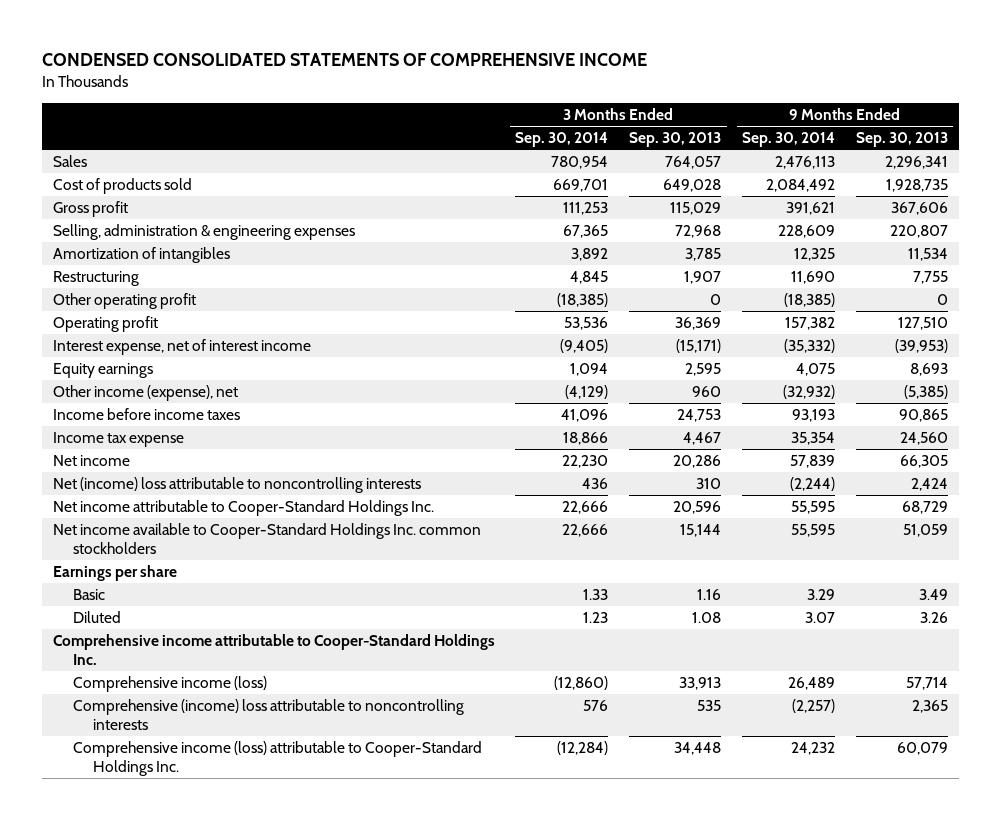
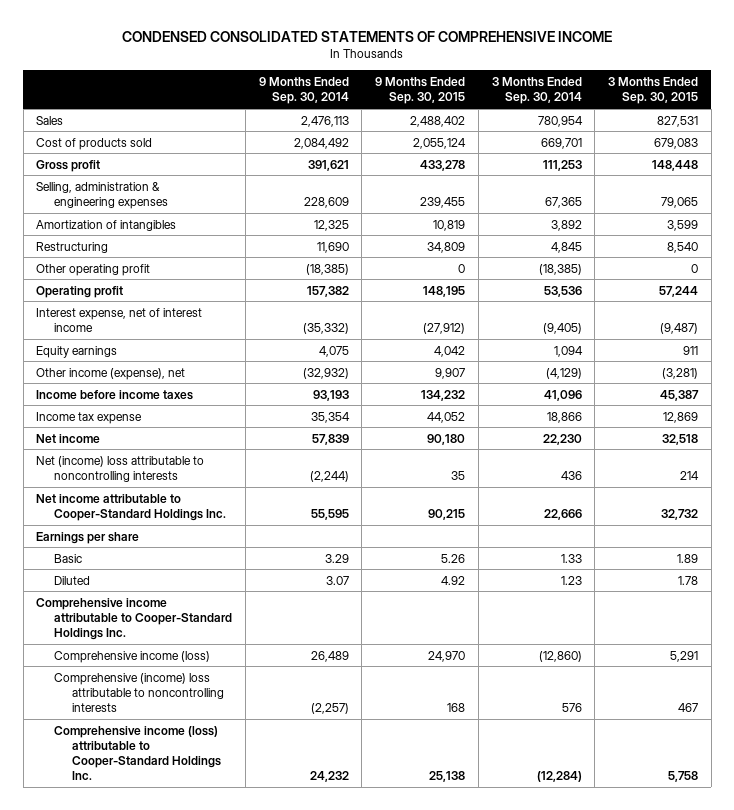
[629,131,722,147] Sep. 30, 2013 -> none
[856,131,949,147] Sep. 30, 2013 -> none
none -> [375,77,466,105] 9 Months Ended Sep. 30, 2015
none -> [608,77,699,105] 3 Months Ended Sep. 30, 2015
[52,522,481,554] Net income available to Cooper-Standard Holdings Inc. common stockholders -> none

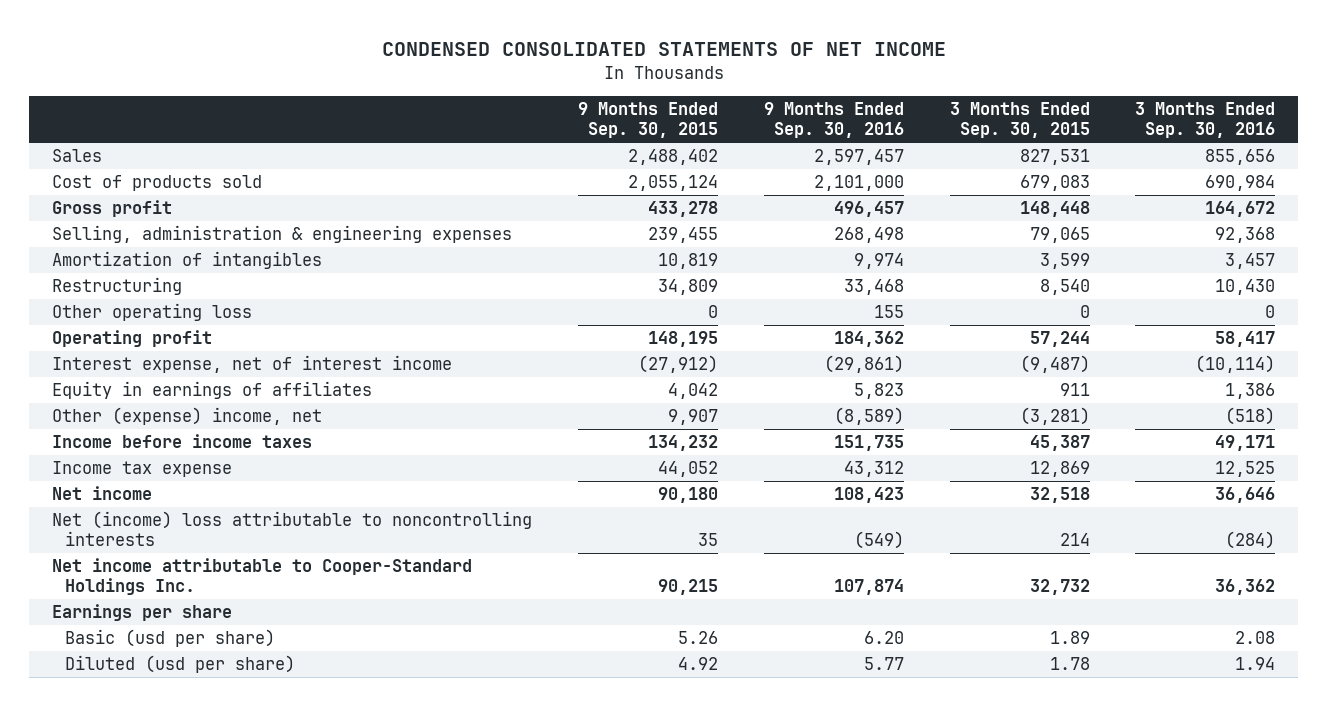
[122,30,613,42] CONDENSED CONSOLIDATED STATEMENTS OF COMPREHENSIVE INCOME -> [381,41,946,56] CONDENSED CONSOLIDATED STATEMENTS OF NET INCOME
[258,77,349,105] 9 Months Ended Sep. 30, 2014 -> none
[491,77,582,105] 3 Months Ended Sep. 30, 2014 -> none
none -> [763,102,904,139] 9 Months Ended Sep. 30, 2016
none -> [1135,102,1276,139] 3 Months Ended Sep. 30, 2016
[36,263,151,276] Other operating profit -> [52,303,253,322] Other operating loss
[36,345,118,358] Equity earnings -> [52,381,373,400] Equity in earnings of affiliates
[36,367,186,380] Other income (expense), net -> [52,407,323,426] Other (expense) income, net
[36,597,233,641] Comprehensive income attributable to Cooper-Standard Holdings Inc. -> none
[54,650,211,663] Comprehensive income (loss) -> none
[54,672,224,713] Comprehensive (income) loss attributable to noncontrolling interests -> none
[54,725,221,781] Comprehensive income (loss) attributable to Cooper-Standard Holdings Inc. -> none
[54,553,83,563] Basic -> [64,629,275,648] Basic (usd per share)
[54,575,91,585] Diluted -> [64,655,295,674] Diluted (usd per share)

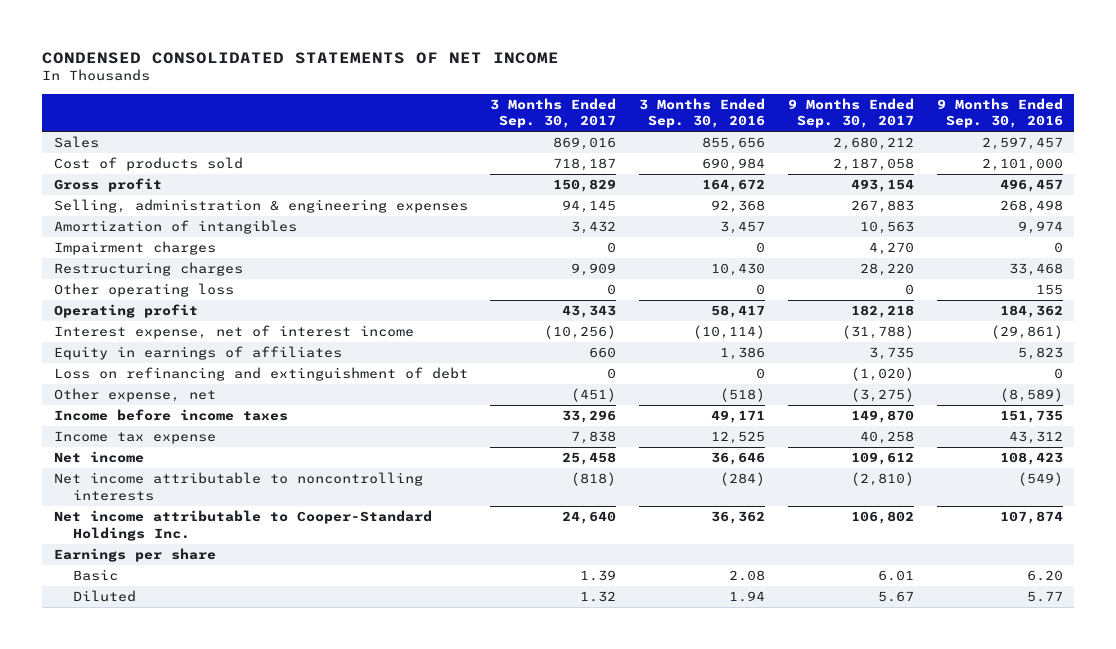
[577,102,718,139] 9 Months Ended Sep. 30, 2015 -> none
[949,102,1090,139] 3 Months Ended Sep. 30, 2015 -> none
none -> [490,97,617,129] 3 Months Ended Sep. 30, 2017
none -> [787,97,914,129] 9 Months Ended Sep. 30, 2017
none -> [53,241,216,256] Impairment charges
[52,277,183,296] Restructuring -> [53,262,243,277] Restructuring charges
none -> [53,367,468,382] Loss on refinancing and extinguishment of debt
[52,407,323,426] Other (expense) income, net -> [53,388,216,403] Other expense, net
[52,511,533,547] Net (income) loss attributable to noncontrolling interests -> [53,472,423,501] Net income attributable to noncontrolling interests
[64,629,275,648] Basic (usd per share) -> [73,569,119,582] Basic
[64,655,295,674] Diluted (usd per share) -> [73,590,137,603] Diluted

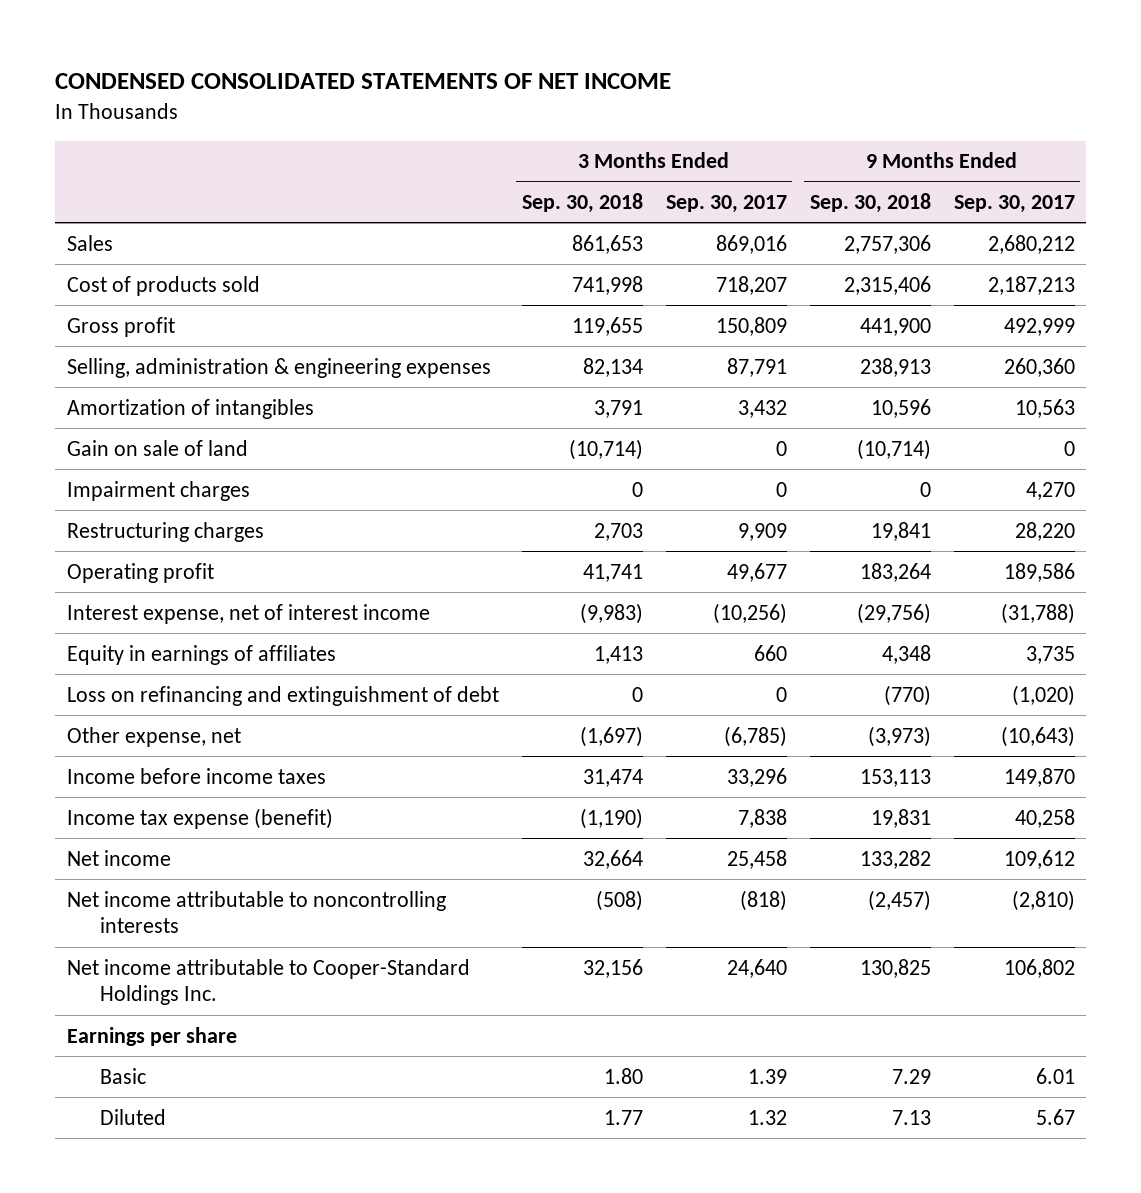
[639,97,766,129] 3 Months Ended Sep. 30, 2016 -> none
[936,97,1063,129] 9 Months Ended Sep. 30, 2016 -> none
none -> [521,193,643,214] Sep. 30, 2018
none -> [809,193,931,214] Sep. 30, 2018
[553,158,617,172] 718,187 -> [715,275,787,295] 718,207
[832,158,914,172] 2,187,058 -> [987,275,1075,295] 2,187,213
[553,179,617,193] 150,829 -> [715,316,787,336] 150,809
[850,179,914,193] 493,154 -> [1003,317,1075,336] 492,999
[562,200,617,214] 94,145 -> [726,357,787,377] 87,791
[850,200,914,214] 267,883 -> [1003,357,1075,377] 260,360
none -> [66,439,248,456] Gain on sale of land
[53,283,234,298] Other operating loss -> none
[562,305,617,319] 43,343 -> [726,562,787,582] 49,677
[850,305,914,319] 182,218 -> [1003,562,1075,582] 189,586
[571,388,617,403] (451) -> [723,725,787,747] (6,785)
[850,388,914,403] (3,275) -> [1000,725,1075,747] (10,643)
[53,431,216,445] Income tax expense -> [66,807,333,829] Income tax expense (benefit)

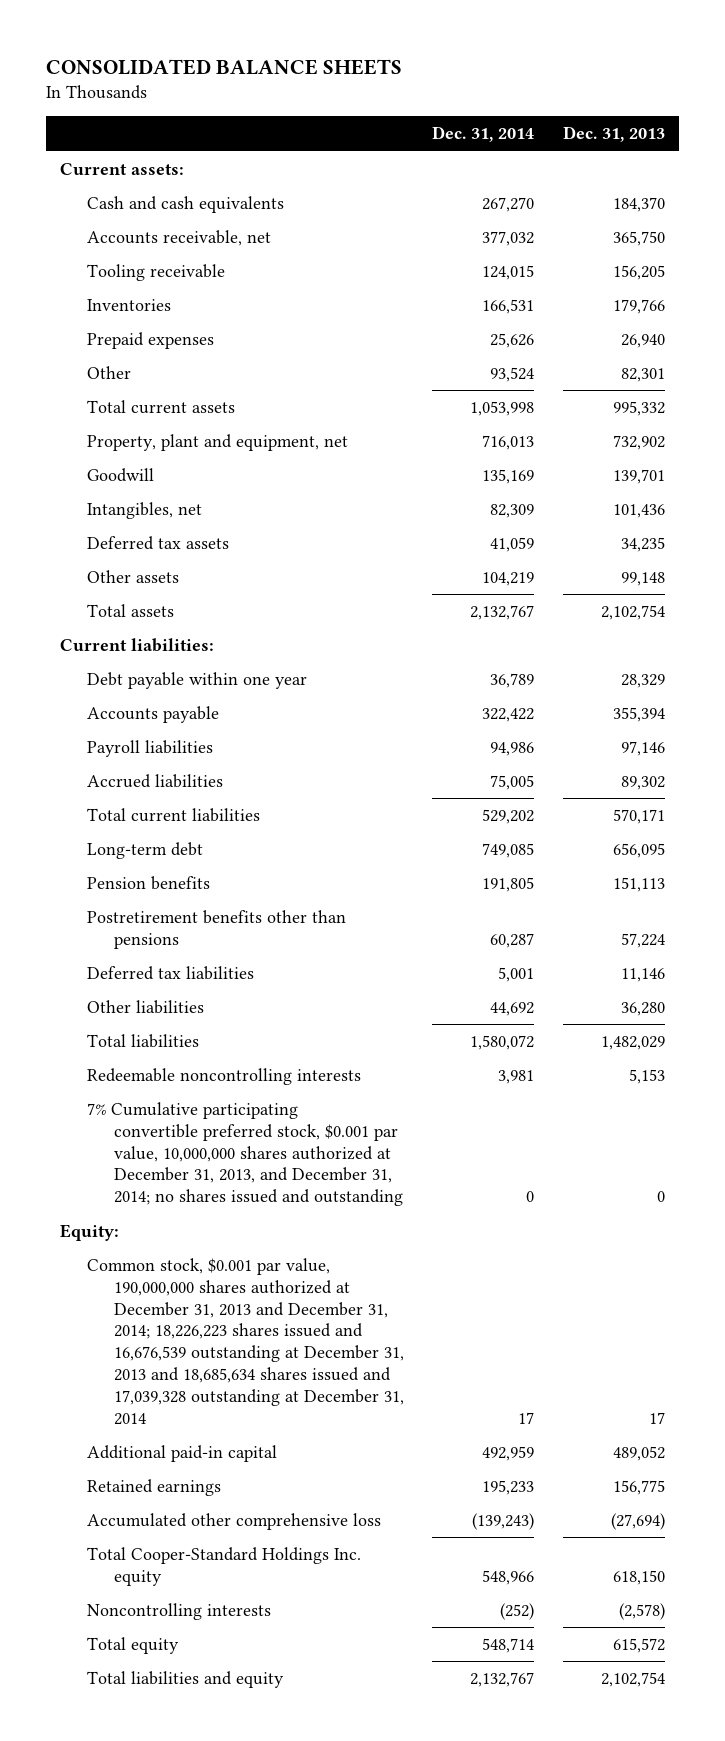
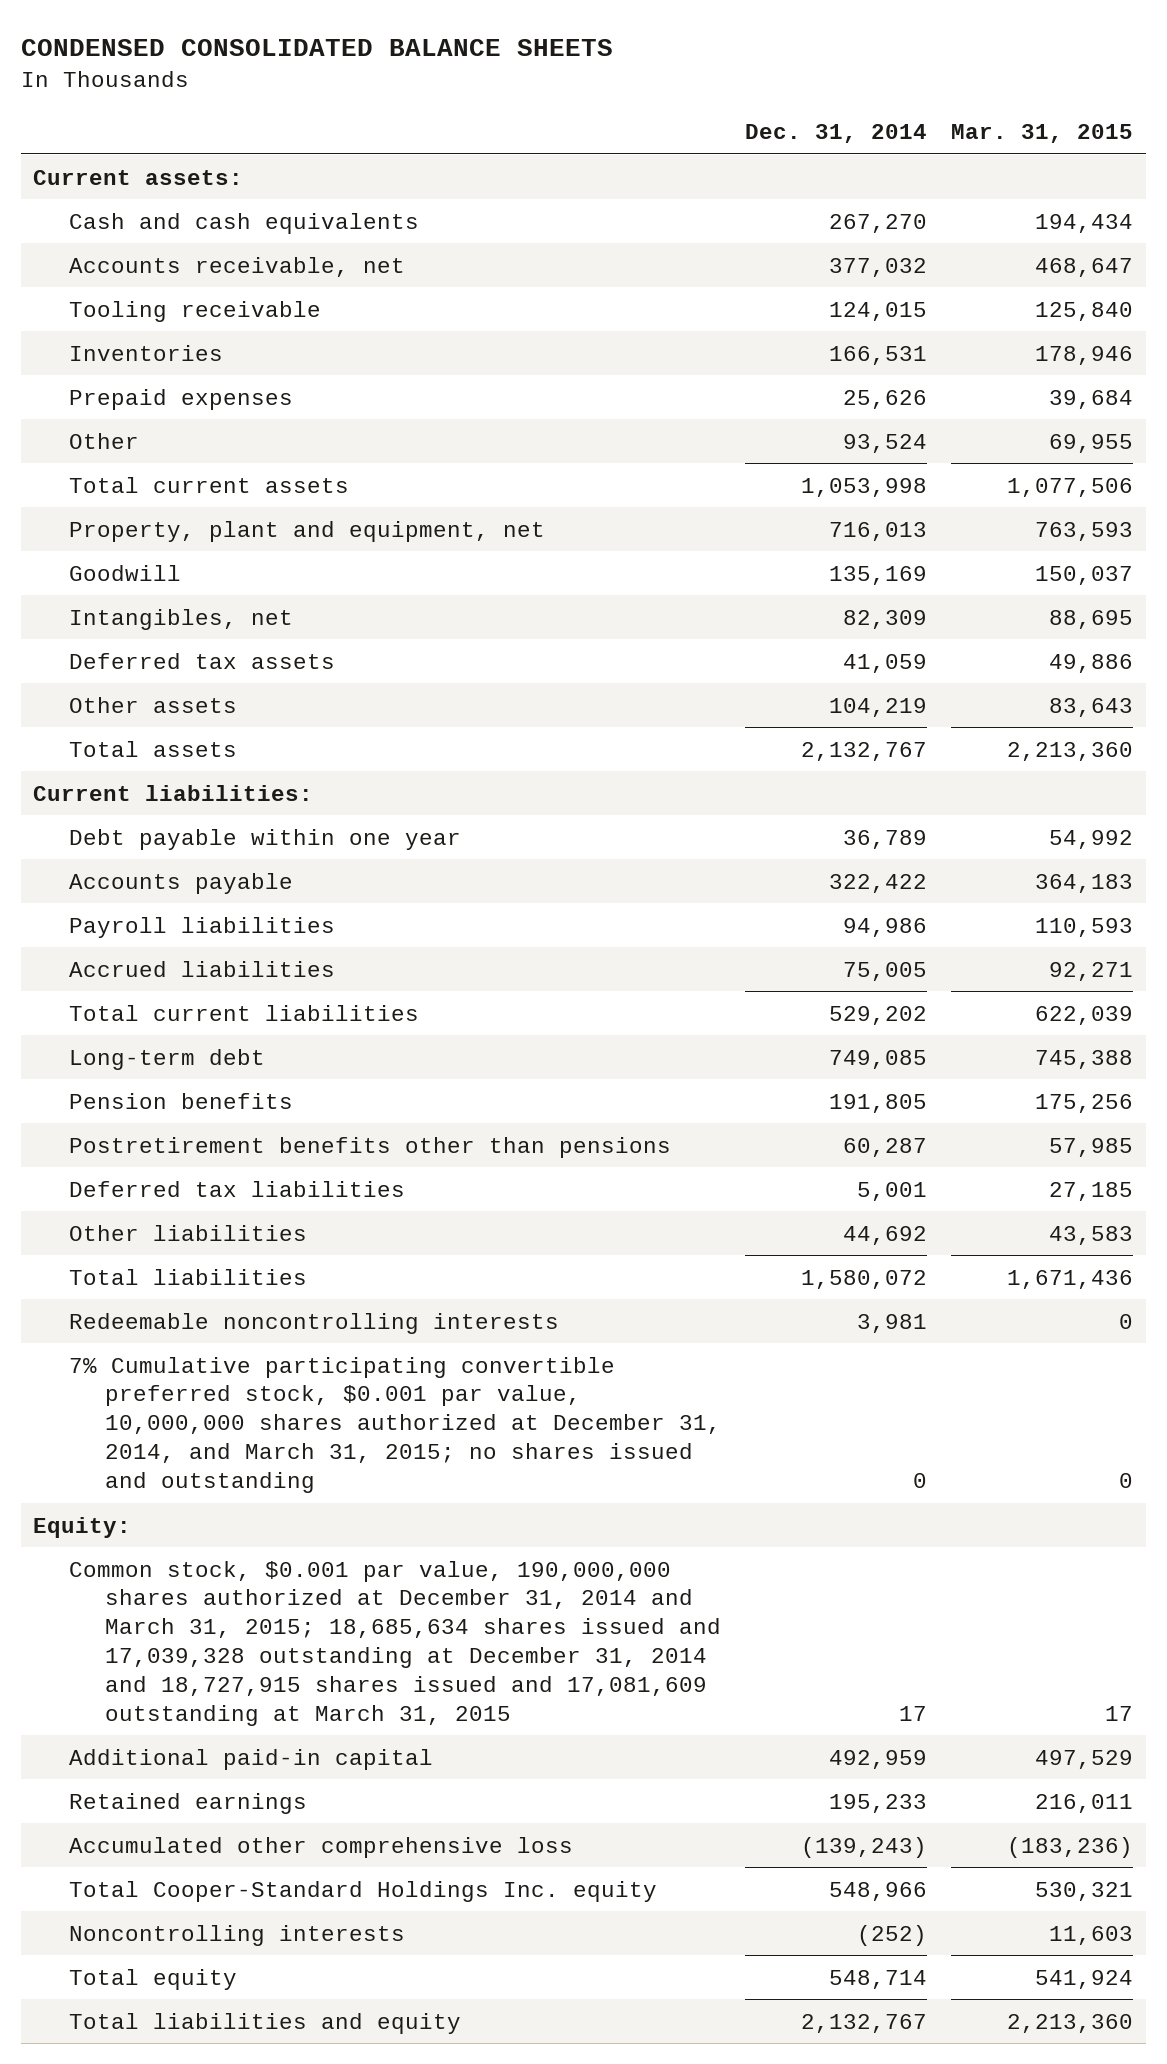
[45,58,402,75] CONSOLIDATED BALANCE SHEETS -> [21,39,614,57] CONDENSED CONSOLIDATED BALANCE SHEETS
[562,126,665,143] Dec. 31, 2013 -> none
none -> [951,124,1134,144] Mar. 31, 2015
[86,1102,403,1207] 7% Cumulative participating convertible preferred stock, $0.001 par value, 10,000,000 shares authorized at December 31, 2013, and December 31, 2014; no shares issued and outstanding -> [69,1356,722,1493] 7% Cumulative participating convertible preferred stock, $0.001 par value, 10,000,000 shares authorized at December 31, 2014, and March 31, 2015; no shares issued and outstanding
[86,1258,404,1425] Common stock, $0.001 par value, 190,000,000 shares authorized at December 31, 2013 and December 31, 2014; 18,226,223 shares issued and 16,676,539 outstanding at December 31, 2013 and 18,685,634 shares issued and 17,039,328 outstanding at December 31, 2014 -> [69,1560,722,1726] Common stock, $0.001 par value, 190,000,000 shares authorized at December 31, 2014 and March 31, 2015; 18,685,634 shares issued and 17,039,328 outstanding at December 31, 2014 and 18,727,915 shares issued and 17,081,609 outstanding at March 31, 2015

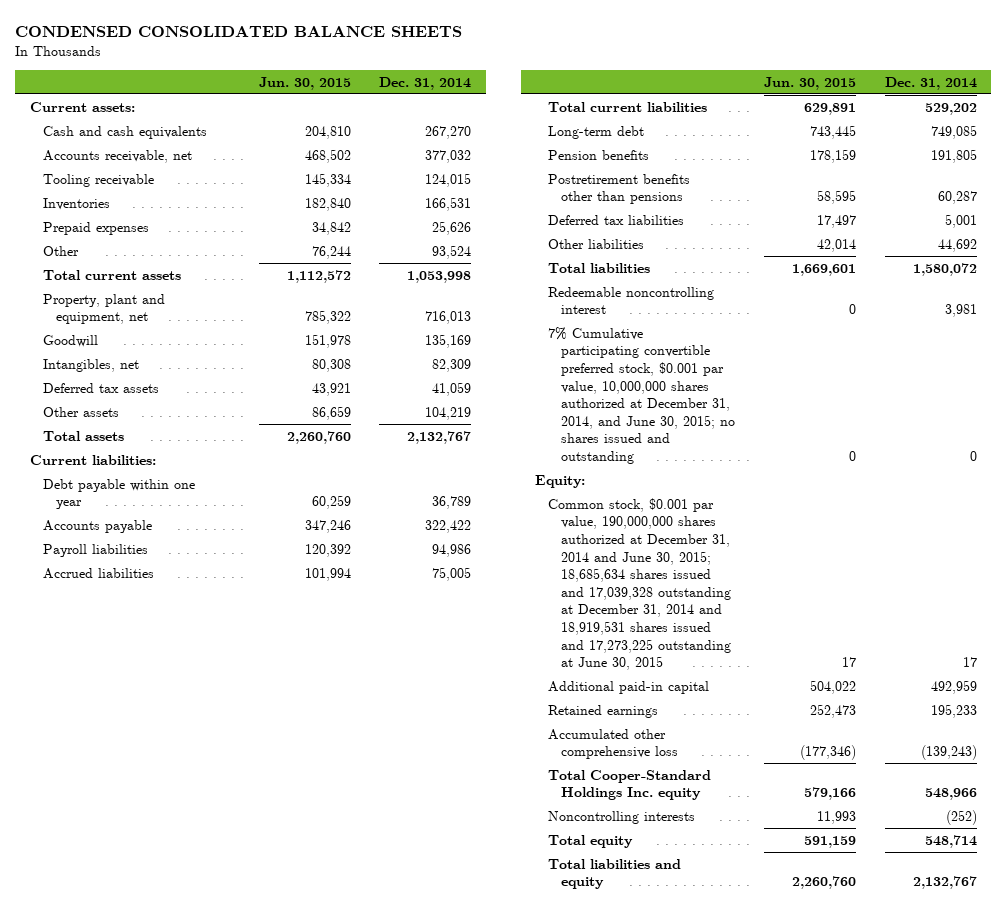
[951,124,1134,144] Mar. 31, 2015 -> none
none -> [258,76,351,90] Jun. 30, 2015
[69,1312,560,1334] Redeemable noncontrolling interests -> [548,286,715,315] Redeemable noncontrolling interest
[69,1356,722,1493] 7% Cumulative participating convertible preferred stock, $0.001 par value, 10,000,000 shares authorized at December 31, 2014, and March 31, 2015; no shares issued and outstanding -> [548,326,736,465] 7% Cumulative participating convertible preferred stock, $0.001 par value, 10,000,000 shares authorized at December 31, 2014, and June 30, 2015; no shares issued and outstanding
[69,1560,722,1726] Common stock, $0.001 par value, 190,000,000 shares authorized at December 31, 2014 and March 31, 2015; 18,685,634 shares issued and 17,039,328 outstanding at December 31, 2014 and 18,727,915 shares issued and 17,081,609 outstanding at March 31, 2015 -> [548,497,732,671] Common stock, $0.001 par value, 190,000,000 shares authorized at December 31, 2014 and June 30, 2015; 18,685,634 shares issued and 17,039,328 outstanding at December 31, 2014 and 18,919,531 shares issued and 17,273,225 outstanding at June 30, 2015

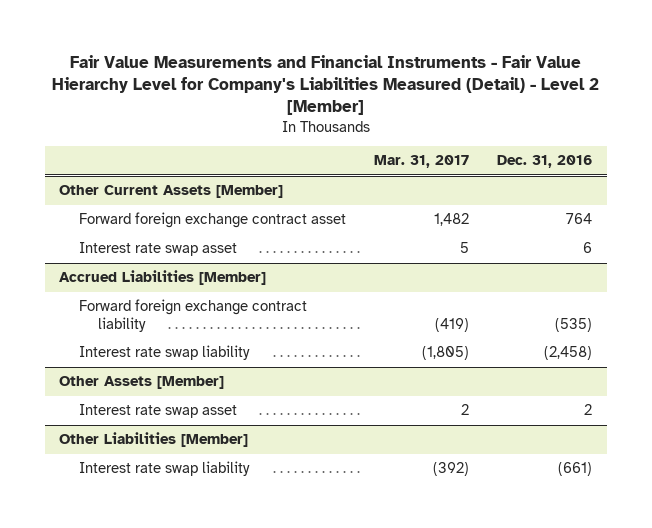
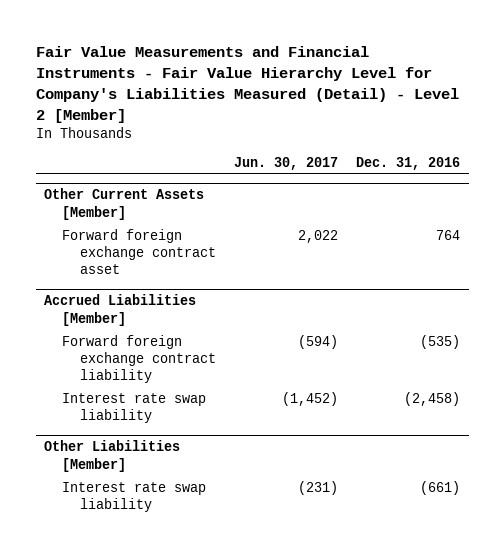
[374,155,470,169] Mar. 31, 2017 -> none
none -> [234,157,339,171] Jun. 30, 2017
[78,242,237,257] Interest rate swap asset -> none
[59,376,225,390] Other Assets [Member] -> none
[78,404,237,419] Interest rate swap asset -> none

